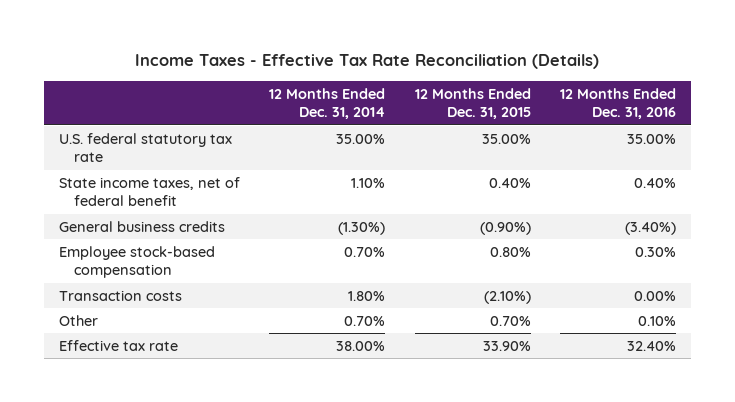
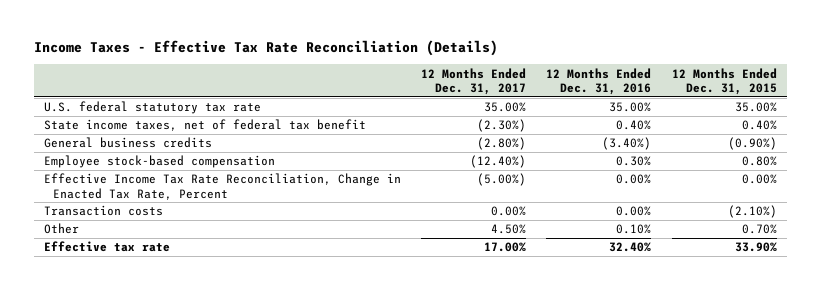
[269,87,386,120] 12 Months Ended Dec. 31, 2014 -> none
none -> [420,67,526,96] 12 Months Ended Dec. 31, 2017
[58,176,240,207] State income taxes, net of federal benefit -> [43,119,366,132] State income taxes, net of federal tax benefit
none -> [43,173,401,200] Effective Income Tax Rate Reconciliation, Change in Enacted Tax Rate, Percent

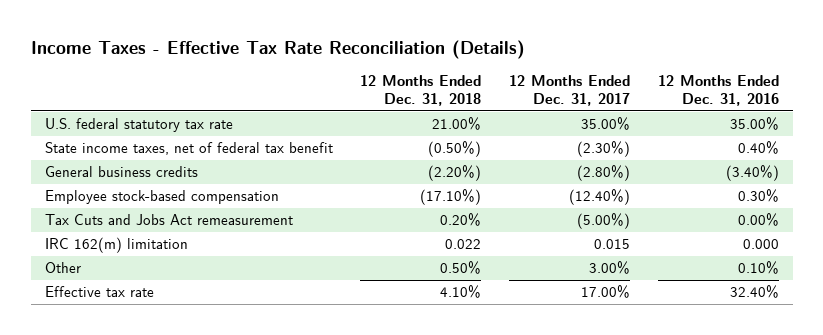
[671,67,777,96] 12 Months Ended Dec. 31, 2015 -> none
none -> [360,74,482,107] 12 Months Ended Dec. 31, 2018
[43,205,163,217] Transaction costs -> none
[43,173,401,200] Effective Income Tax Rate Reconciliation, Change in Enacted Tax Rate, Percent -> [44,214,293,226] Tax Cuts and Jobs Act remeasurement
none -> [44,237,188,254] IRC 162(m) limitation
[490,224,526,235] 4.50% -> [589,261,631,275] 3.00%

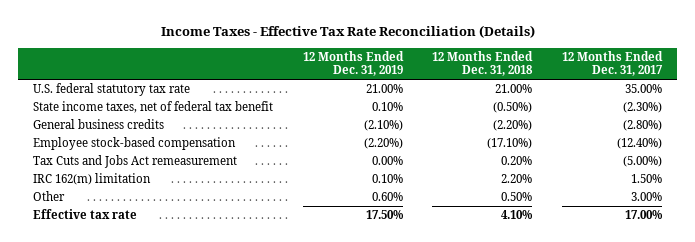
[657,74,779,107] 12 Months Ended Dec. 31, 2016 -> none
none -> [302,50,404,77] 12 Months Ended Dec. 31, 2019
[445,239,482,250] 0.022 -> [501,173,533,183] 2.20%
[594,239,631,250] 0.015 -> [630,173,662,183] 1.50%

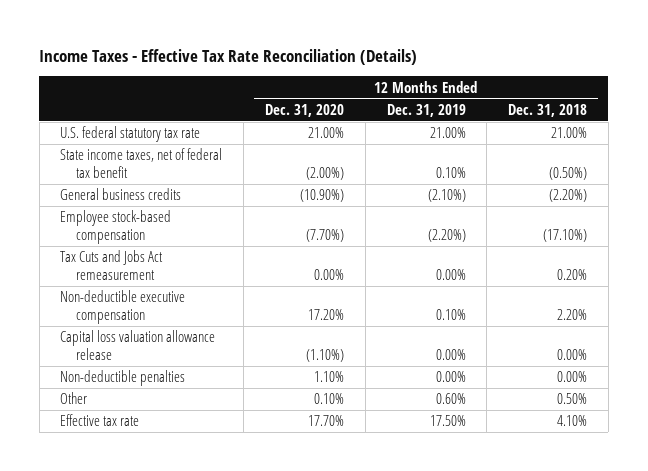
[561,50,663,77] 12 Months Ended Dec. 31, 2017 -> none
none -> [265,103,345,117] Dec. 31, 2020
[33,172,152,185] IRC 162(m) limitation -> [60,290,186,325] Non-deductible executive compensation
none -> [60,330,216,361] Capital loss valuation allowance release
none -> [60,370,186,387] Non-deductible penalties

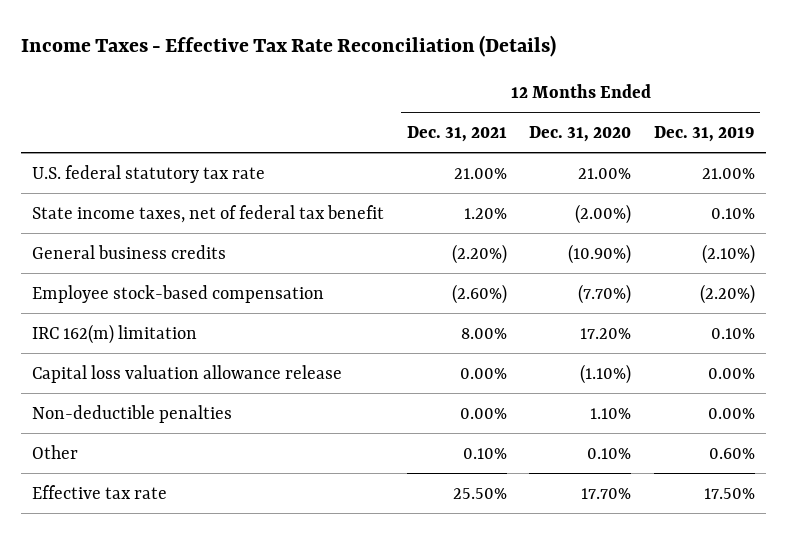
[508,103,588,117] Dec. 31, 2018 -> none
none -> [406,126,507,143] Dec. 31, 2021
[60,250,164,281] Tax Cuts and Jobs Act remeasurement -> none
[60,290,186,325] Non-deductible executive compensation -> [31,323,197,344] IRC 162(m) limitation

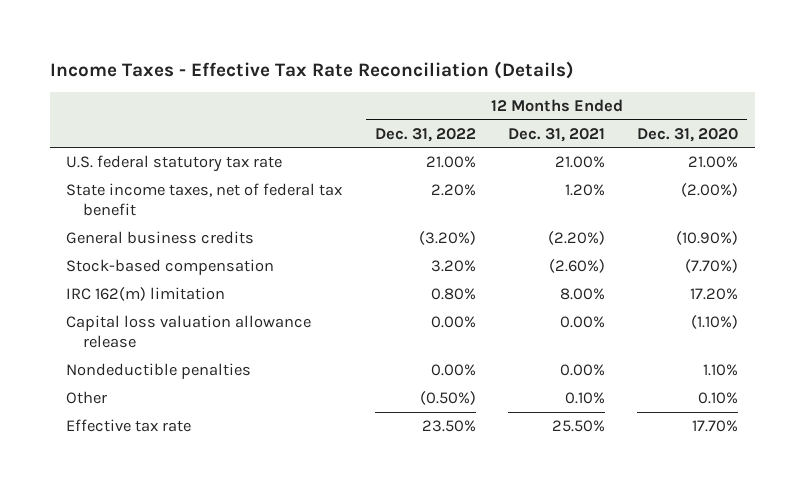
[653,126,755,143] Dec. 31, 2019 -> none
none -> [374,127,476,142] Dec. 31, 2022
[31,284,324,303] Employee stock-based compensation -> [66,258,275,275] Stock-based compensation
[31,404,232,423] Non-deductible penalties -> [66,362,252,379] Nondeductible penalties

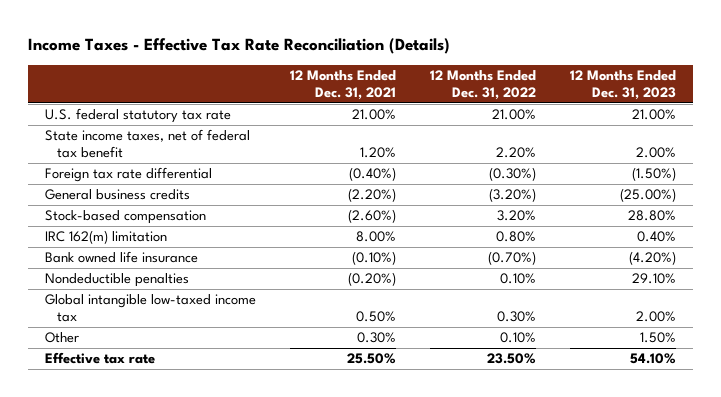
[637,127,739,142] Dec. 31, 2020 -> none
none -> [570,70,677,101] 12 Months Ended Dec. 31, 2023
none -> [44,167,212,183] Foreign tax rate differential
[66,314,312,349] Capital loss valuation allowance release -> none
none -> [44,251,198,264] Bank owned life insurance
[430,363,476,376] 0.00% -> [499,273,536,285] 0.10%
[560,363,606,376] 0.00% -> [347,272,396,287] (0.20%)
none -> [44,294,256,323] Global intangible low-taxed income tax
[419,390,476,405] (0.50%) -> [499,332,536,344] 0.10%
[565,391,606,404] 0.10% -> [356,332,396,344] 0.30%

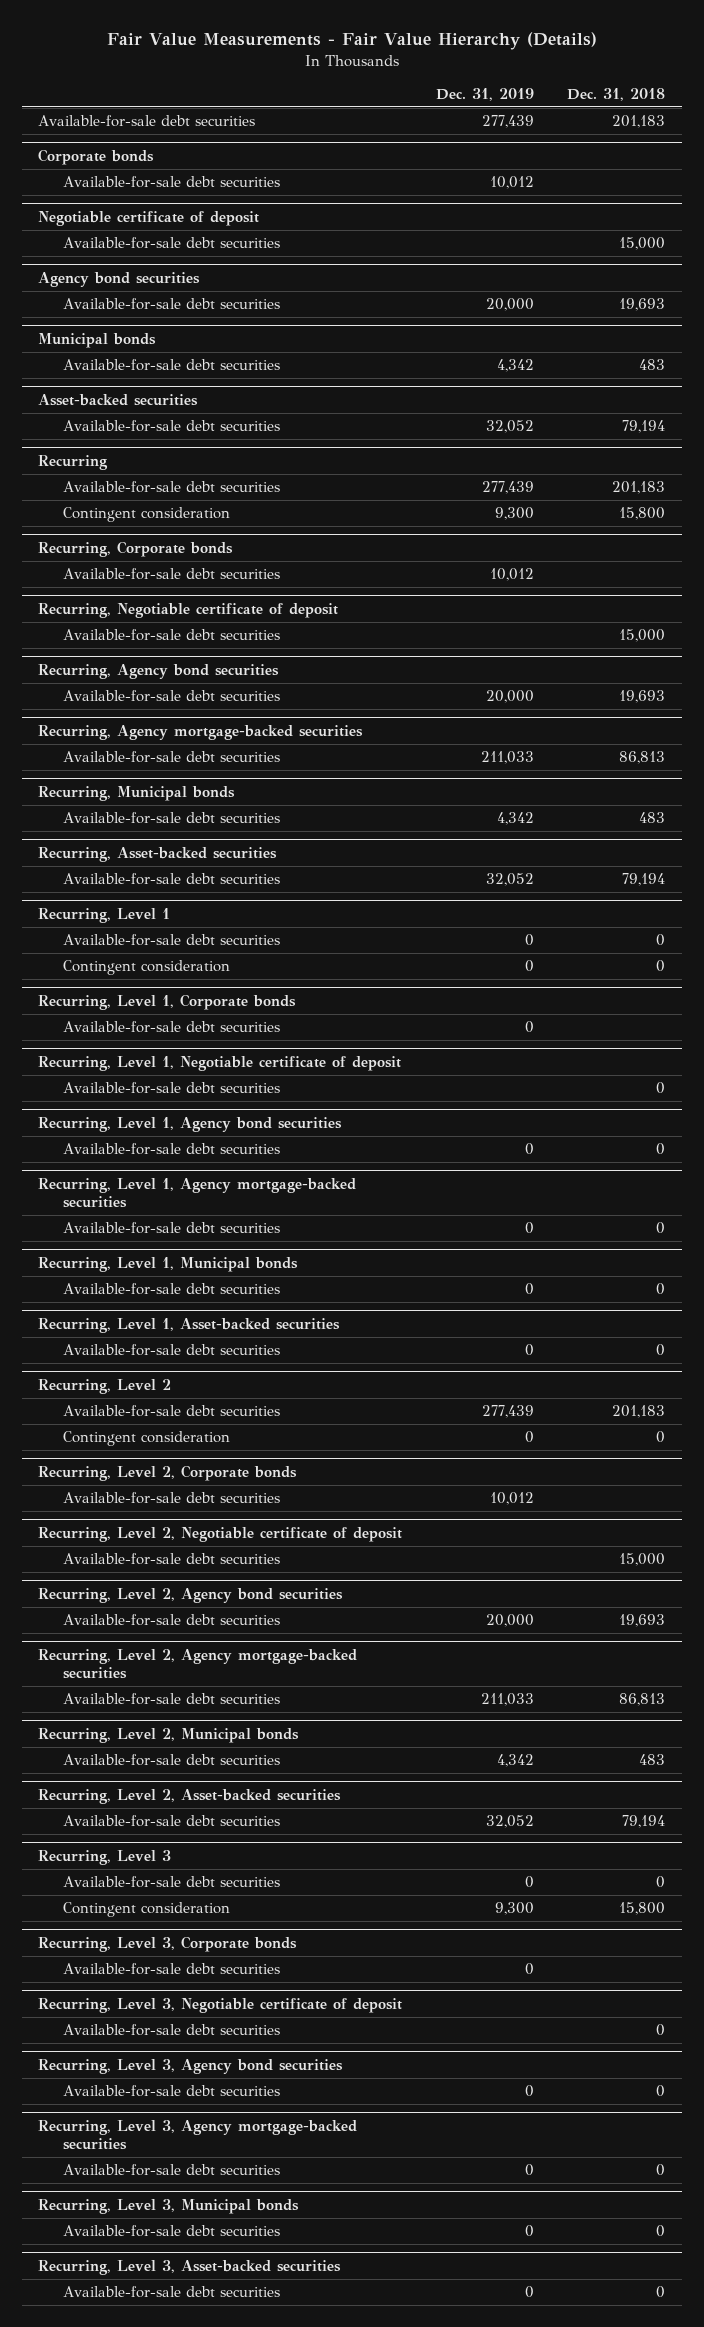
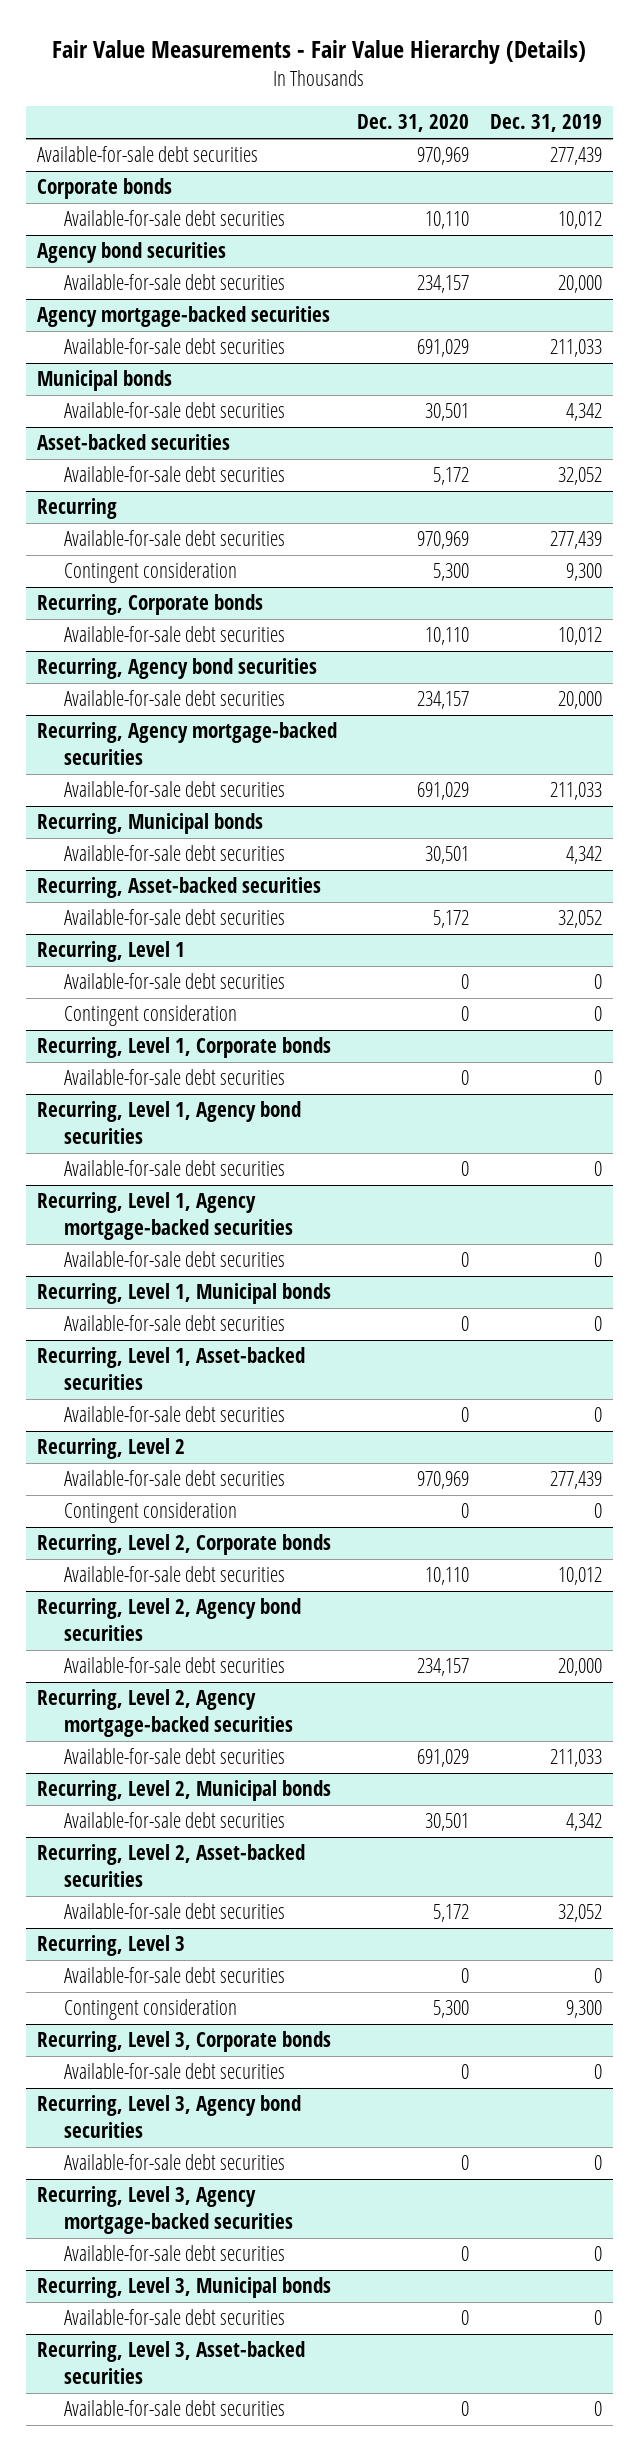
[567,88,666,102] Dec. 31, 2018 -> none
none -> [357,114,470,133] Dec. 31, 2020
[38,211,260,227] Negotiable certificate of deposit -> none
[62,237,280,250] Available-for-sale debt securities -> none
none -> [36,306,330,328] Agency mortgage-backed securities
none -> [63,338,285,355] Available-for-sale debt securities
[38,603,339,619] Recurring, Negotiable certificate of deposit -> none
[62,629,280,642] Available-for-sale debt securities -> none
[38,1056,402,1072] Recurring, Level 1, Negotiable certificate of deposit -> none
[62,1082,280,1095] Available-for-sale debt securities -> none
[38,1527,403,1543] Recurring, Level 2, Negotiable certificate of deposit -> none
[62,1553,280,1566] Available-for-sale debt securities -> none
[38,1998,403,2014] Recurring, Level 3, Negotiable certificate of deposit -> none
[62,2024,280,2037] Available-for-sale debt securities -> none

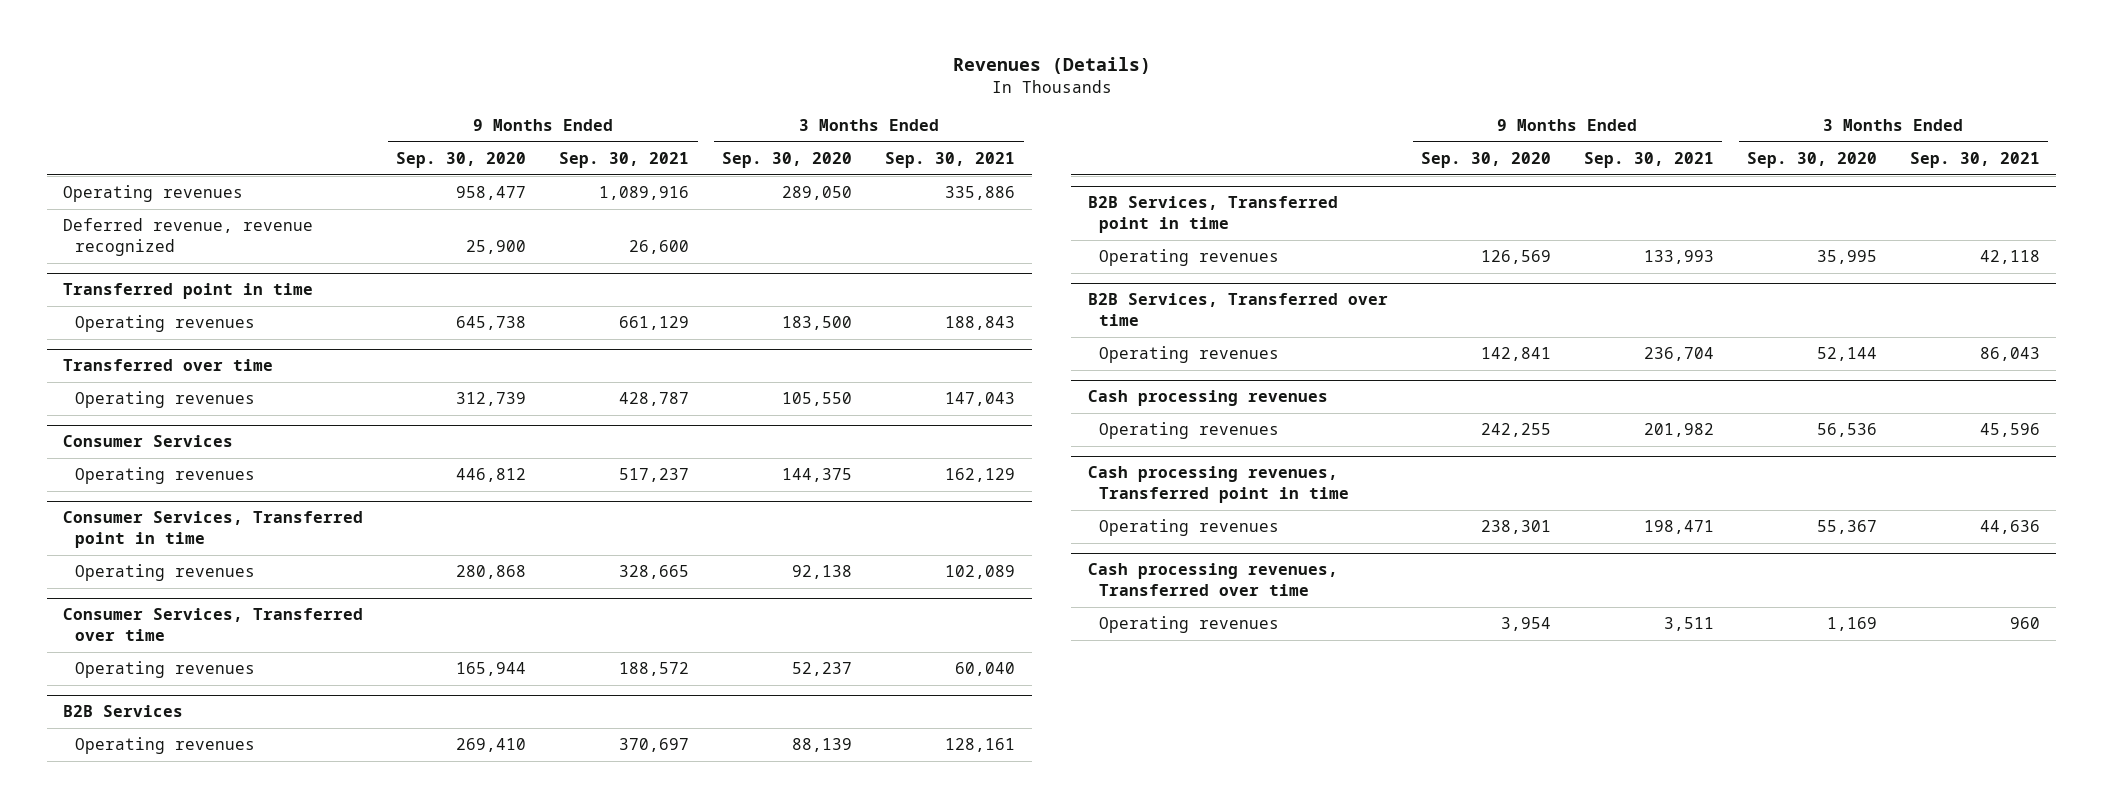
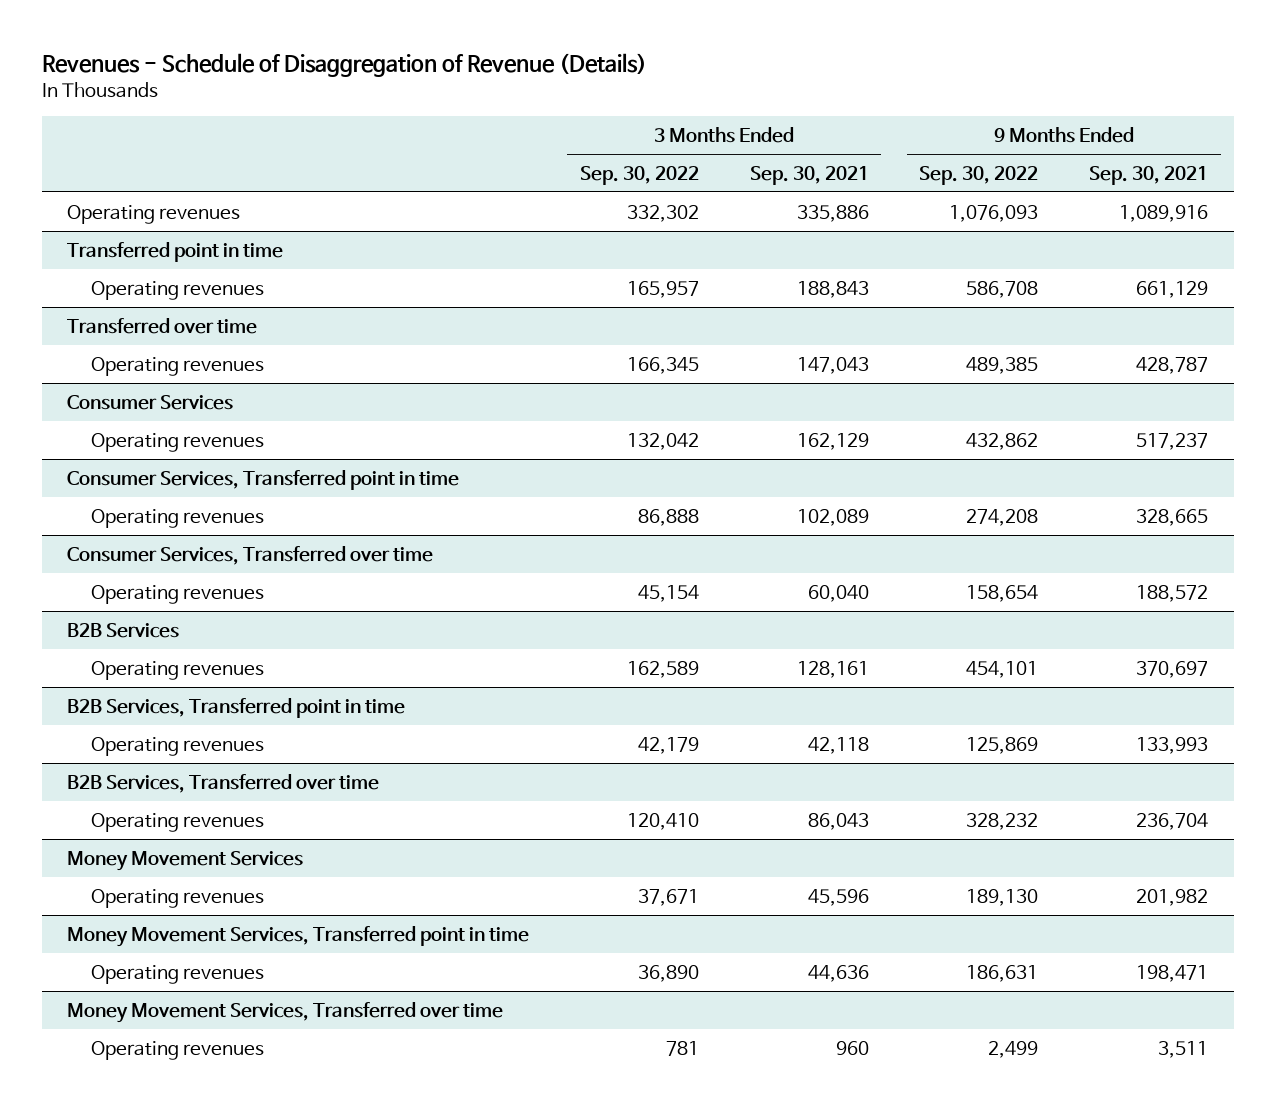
[952,57,1151,75] Revenues (Details) -> [41,53,647,78] Revenues - Schedule of Disaggregation of Revenue (Details)
[396,151,527,168] Sep. 30, 2020 -> none
[722,151,853,168] Sep. 30, 2020 -> none
none -> [579,165,699,185] Sep. 30, 2022
none -> [919,165,1039,185] Sep. 30, 2022
[63,218,314,256] Deferred revenue, revenue recognized -> none
[1087,390,1328,407] Cash processing revenues -> [66,850,303,871] Money Movement Services
[1087,466,1350,503] Cash processing revenues, Transferred point in time -> none
none -> [66,925,529,947] Money Movement Services, Transferred point in time
[1087,563,1338,596] Cash processing revenues, Transferred over time -> none
none -> [66,1001,503,1023] Money Movement Services, Transferred over time

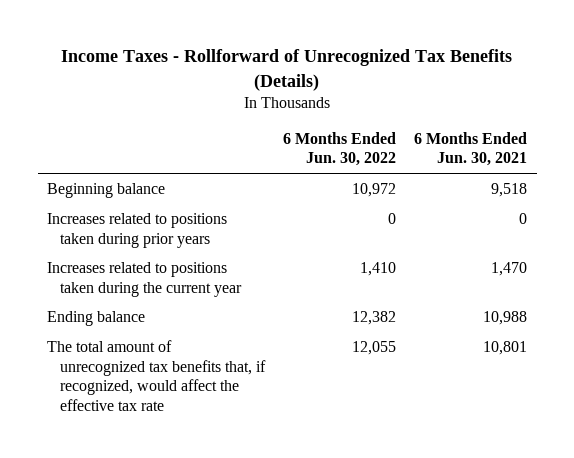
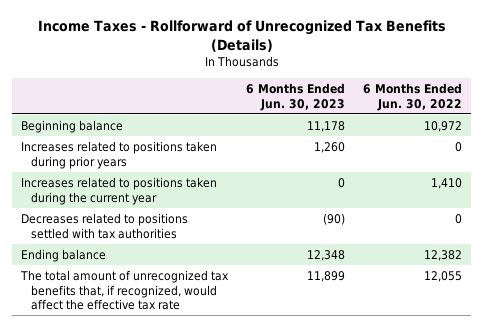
[414,131,528,167] 6 Months Ended Jun. 30, 2021 -> none
none -> [246,82,346,111] 6 Months Ended Jun. 30, 2023
none -> [21,212,189,239] Decreases related to positions settled with tax authorities

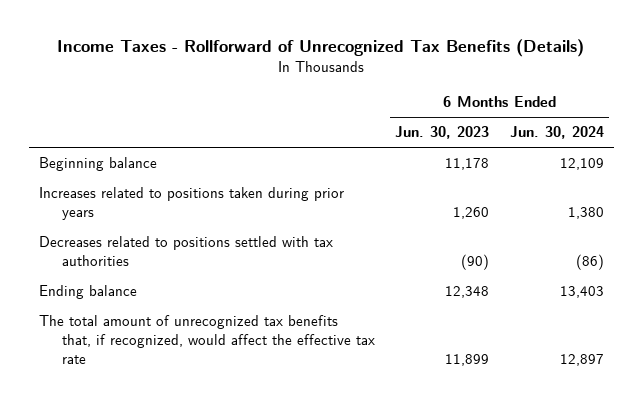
[363,82,463,111] 6 Months Ended Jun. 30, 2022 -> none
none -> [509,126,604,140] Jun. 30, 2024
[21,176,218,205] Increases related to positions taken during the current year -> none

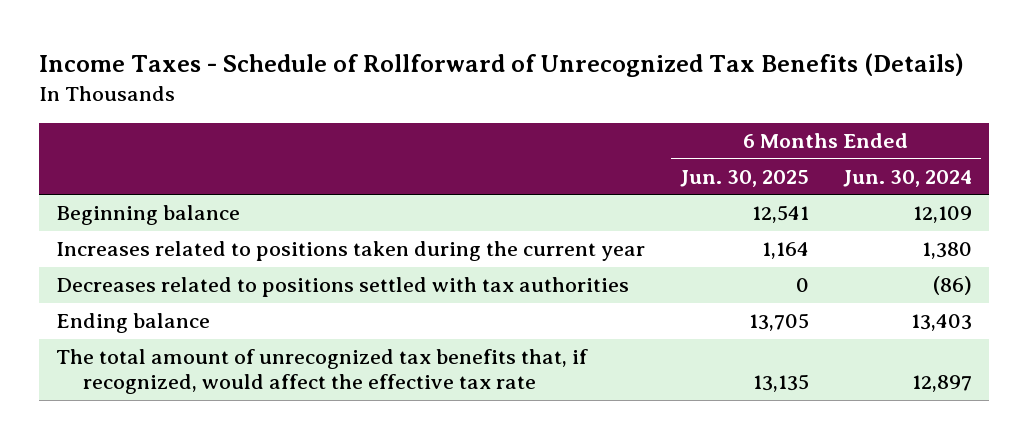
[57,38,585,57] Income Taxes - Rollforward of Unrecognized Tax Benefits (Details) -> [39,53,965,78] Income Taxes - Schedule of Rollforward of Unrecognized Tax Benefits (Details)
[395,126,490,140] Jun. 30, 2023 -> none
none -> [679,169,809,187] Jun. 30, 2025
[39,187,345,220] Increases related to positions taken during prior years -> [56,241,646,262] Increases related to positions taken during the current year

